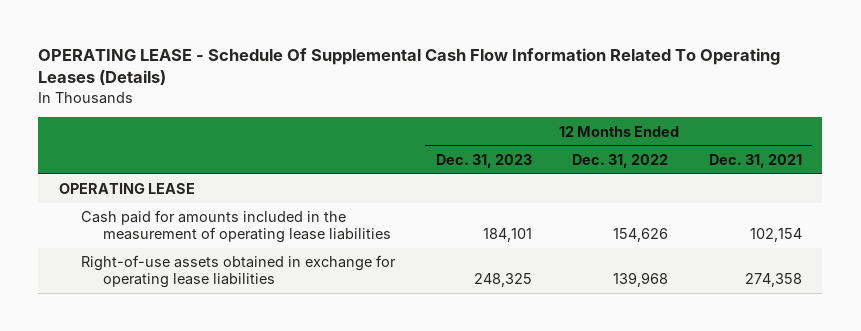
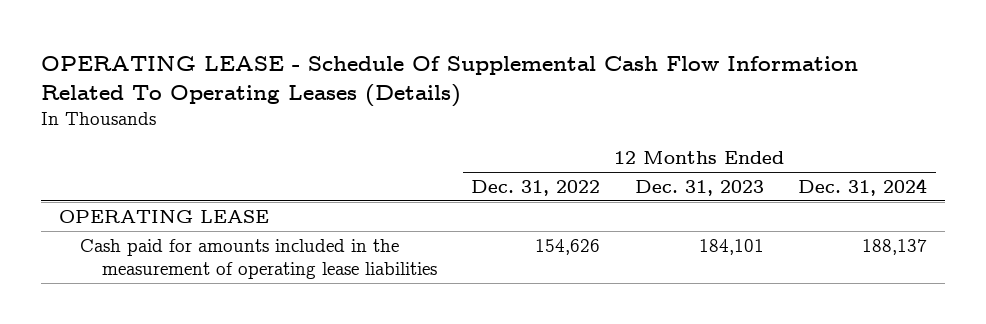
[708,153,802,168] Dec. 31, 2021 -> none
none -> [798,177,928,196] Dec. 31, 2024
[80,255,396,289] Right-of-use assets obtained in exchange for operating lease liabilities -> none

